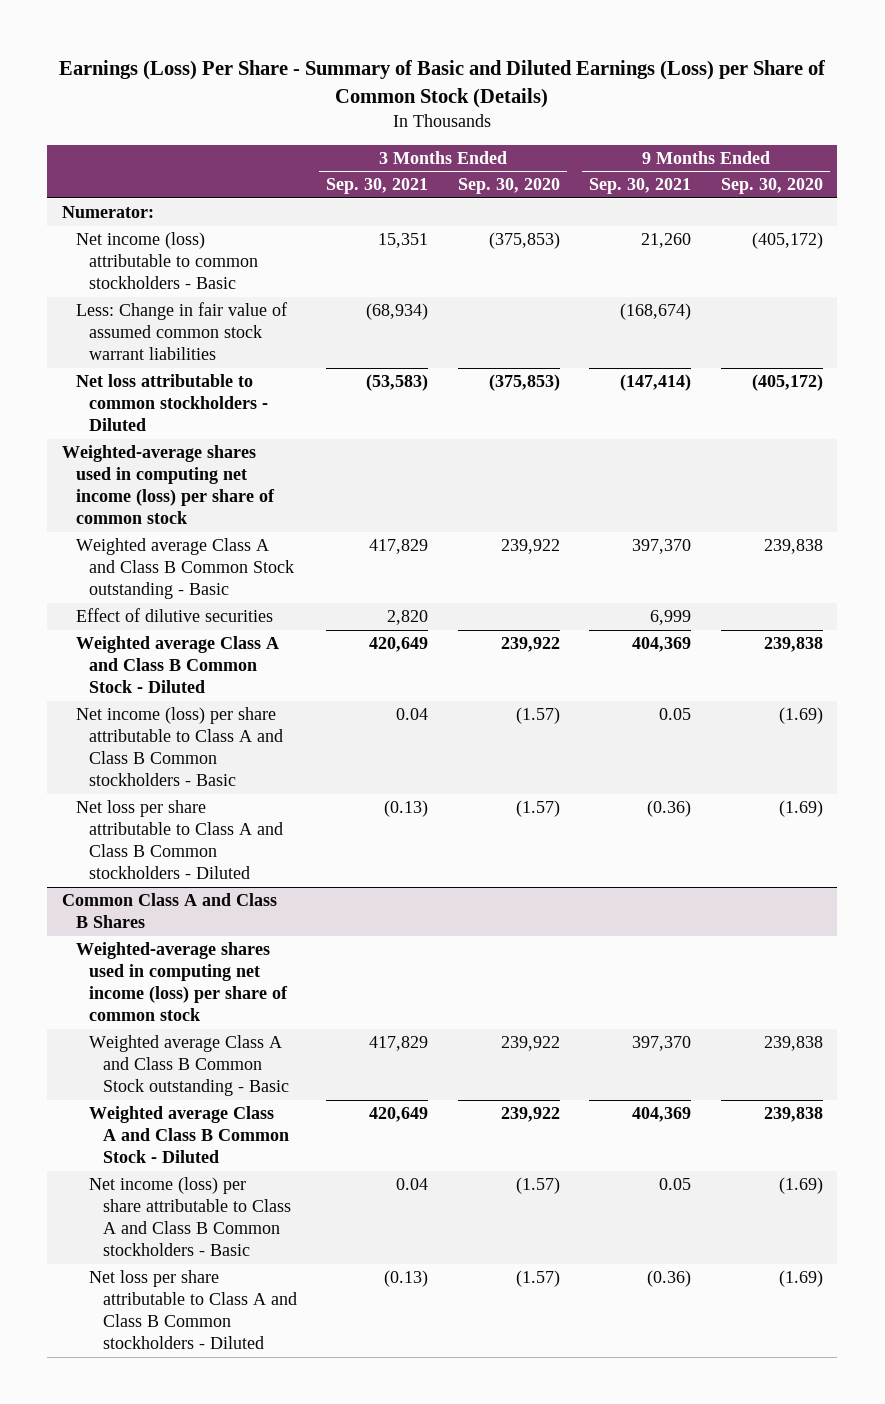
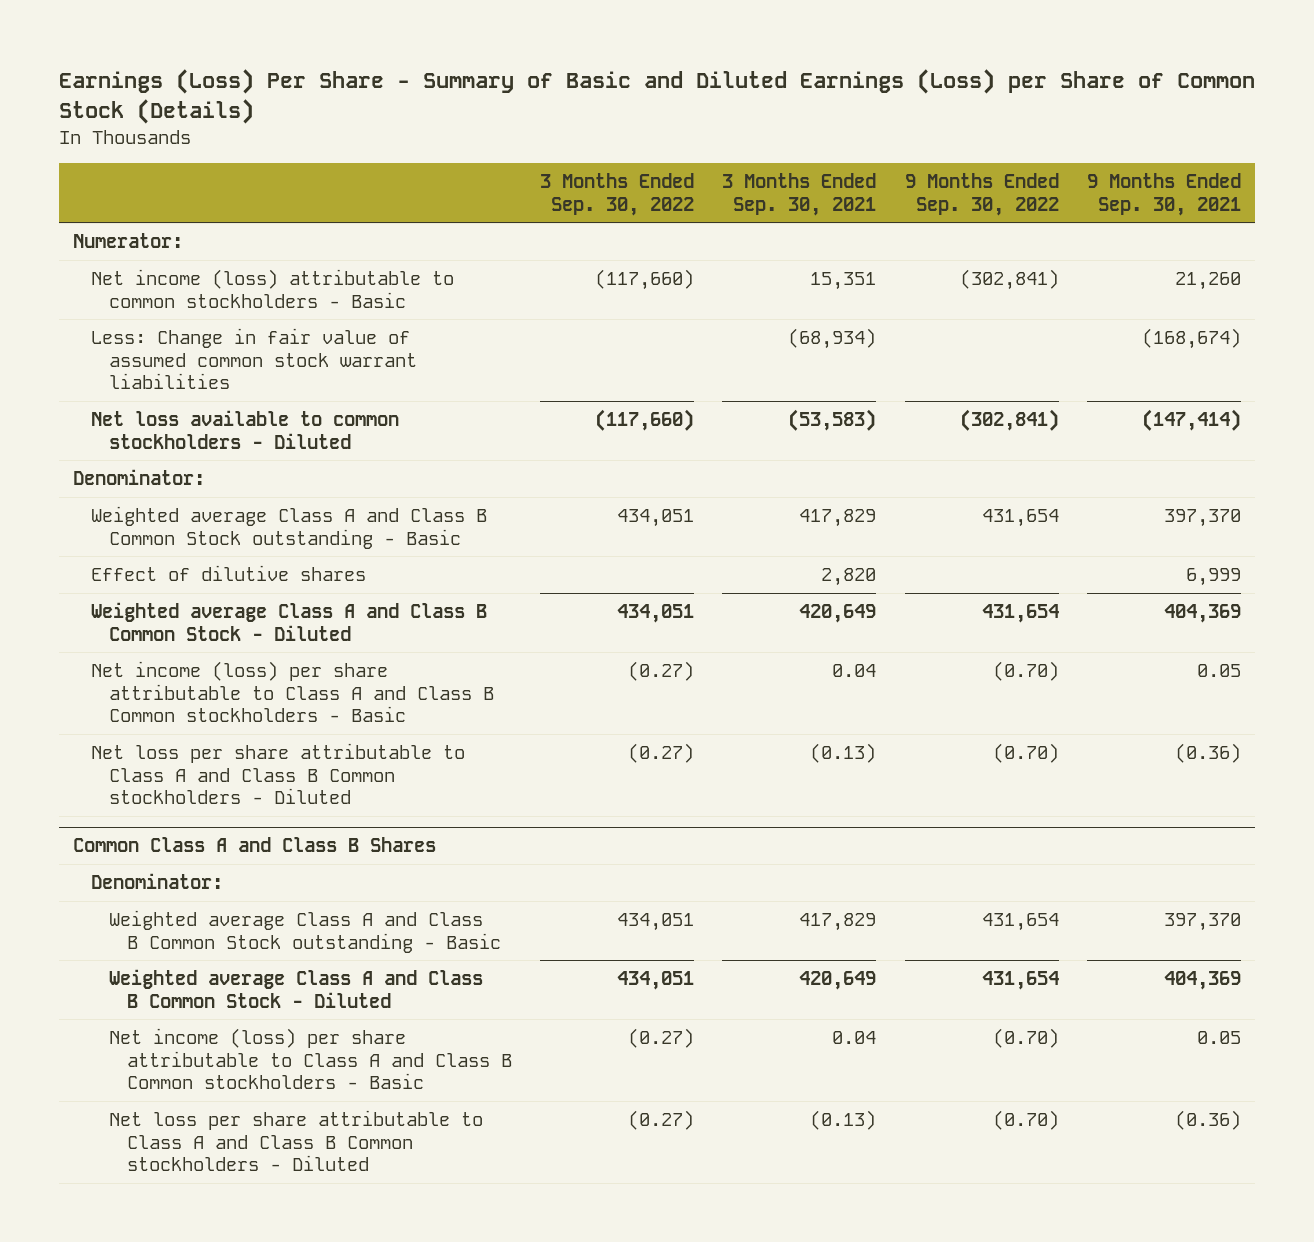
[457,178,560,195] Sep. 30, 2020 -> none
[720,178,823,195] Sep. 30, 2020 -> none
none -> [540,173,695,216] 3 Months Ended Sep. 30, 2022
none -> [904,173,1059,216] 9 Months Ended Sep. 30, 2022
[75,374,269,432] Net loss attributable to common stockholders - Diluted -> [90,409,399,449] Net loss available to common stockholders - Diluted
[62,445,275,525] Weighted-average shares used in computing net income (loss) per share of common stock -> [72,468,205,485] Denominator:
[75,608,273,623] Effect of dilutive securities -> [90,564,366,581] Effect of dilutive shares
[75,942,289,1022] Weighted-average shares used in computing net income (loss) per share of common stock -> [90,872,223,889] Denominator:

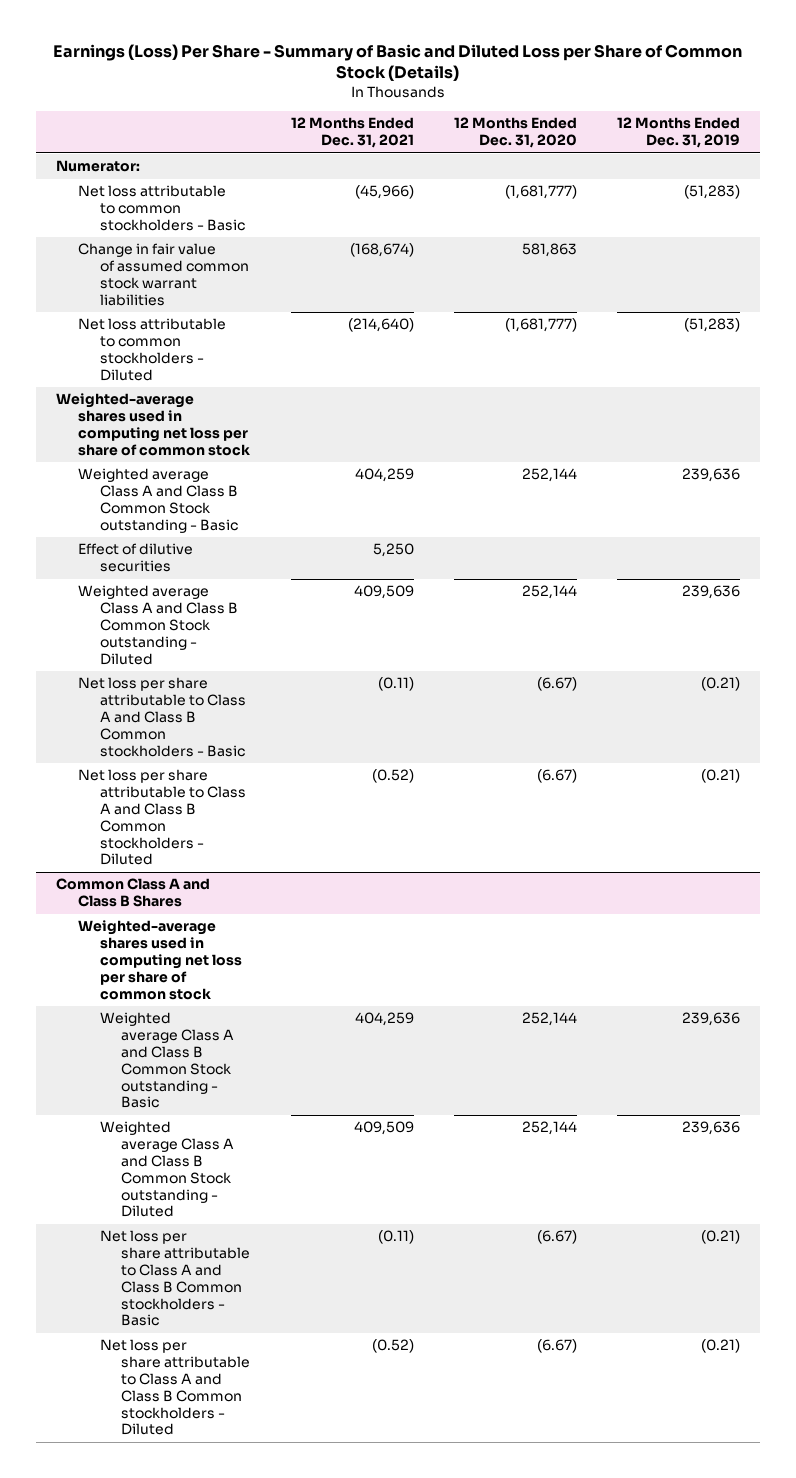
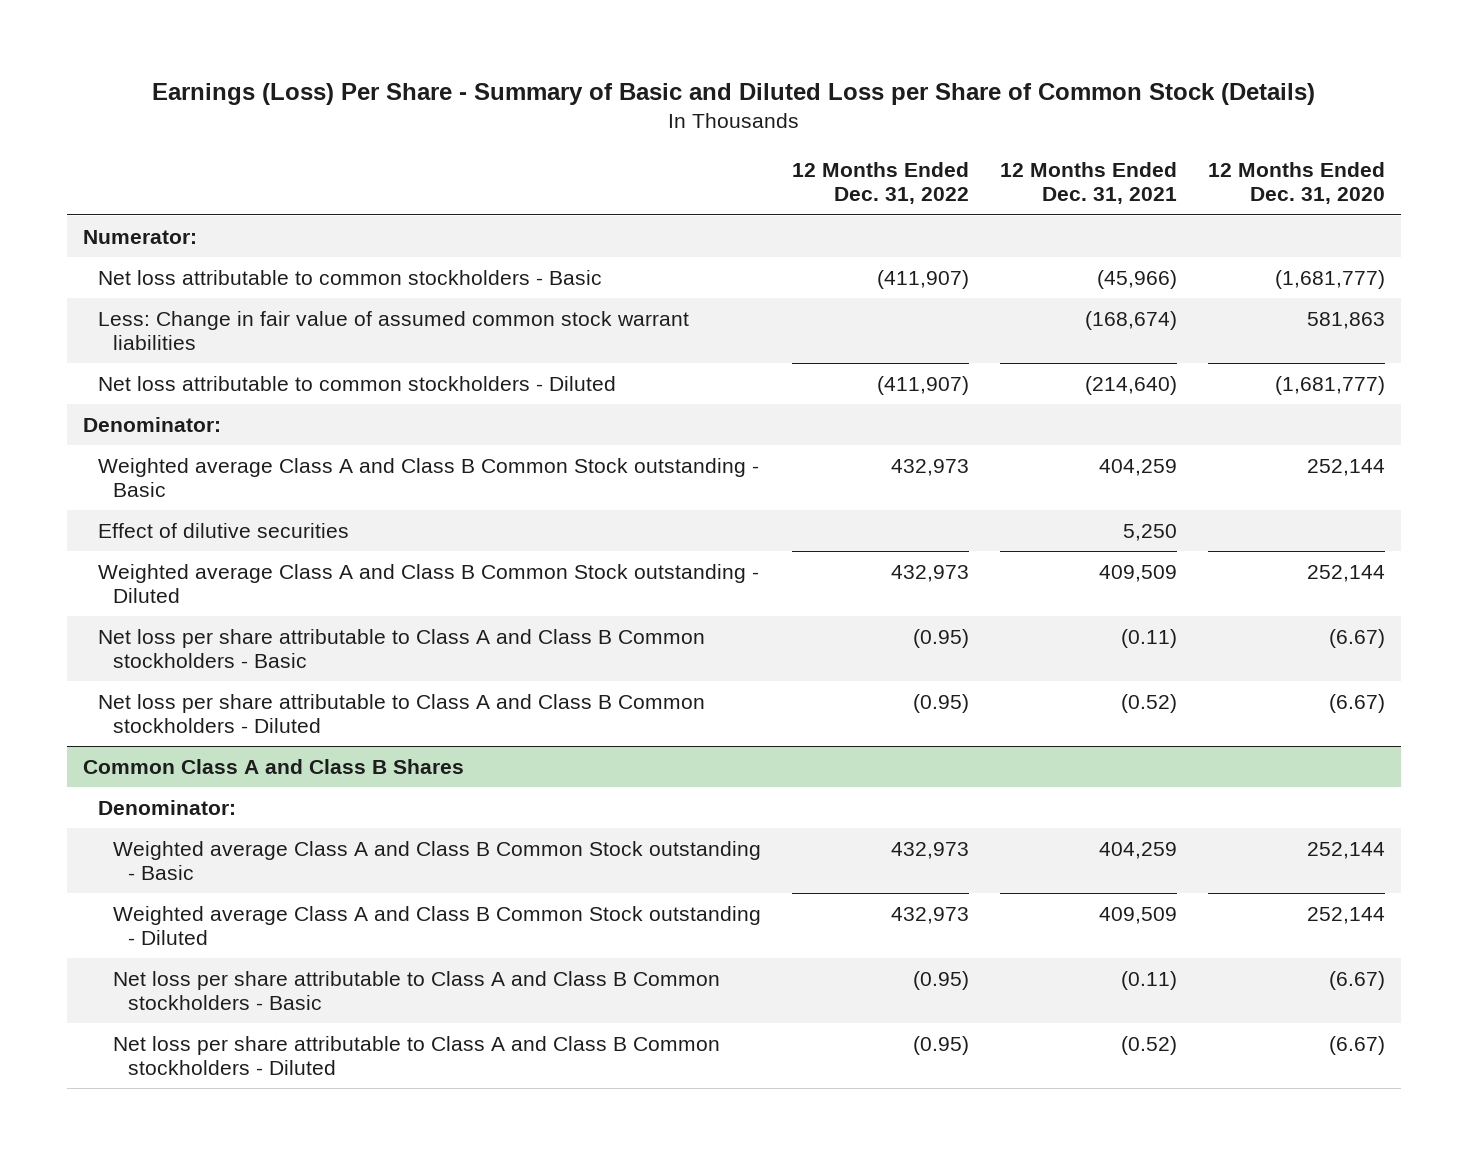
[617,117,741,149] 12 Months Ended Dec. 31, 2019 -> none
none -> [791,161,969,205] 12 Months Ended Dec. 31, 2022
[77,243,249,306] Change in fair value of assumed common stock warrant liabilities -> [97,310,689,351] Less: Change in fair value of assumed common stock warrant liabilities
[55,393,250,456] Weighted-average shares used in computing net loss per share of common stock -> [82,416,221,432] Denominator:
[77,920,242,1000] Weighted-average shares used in computing net loss per share of common stock -> [97,799,236,815] Denominator:

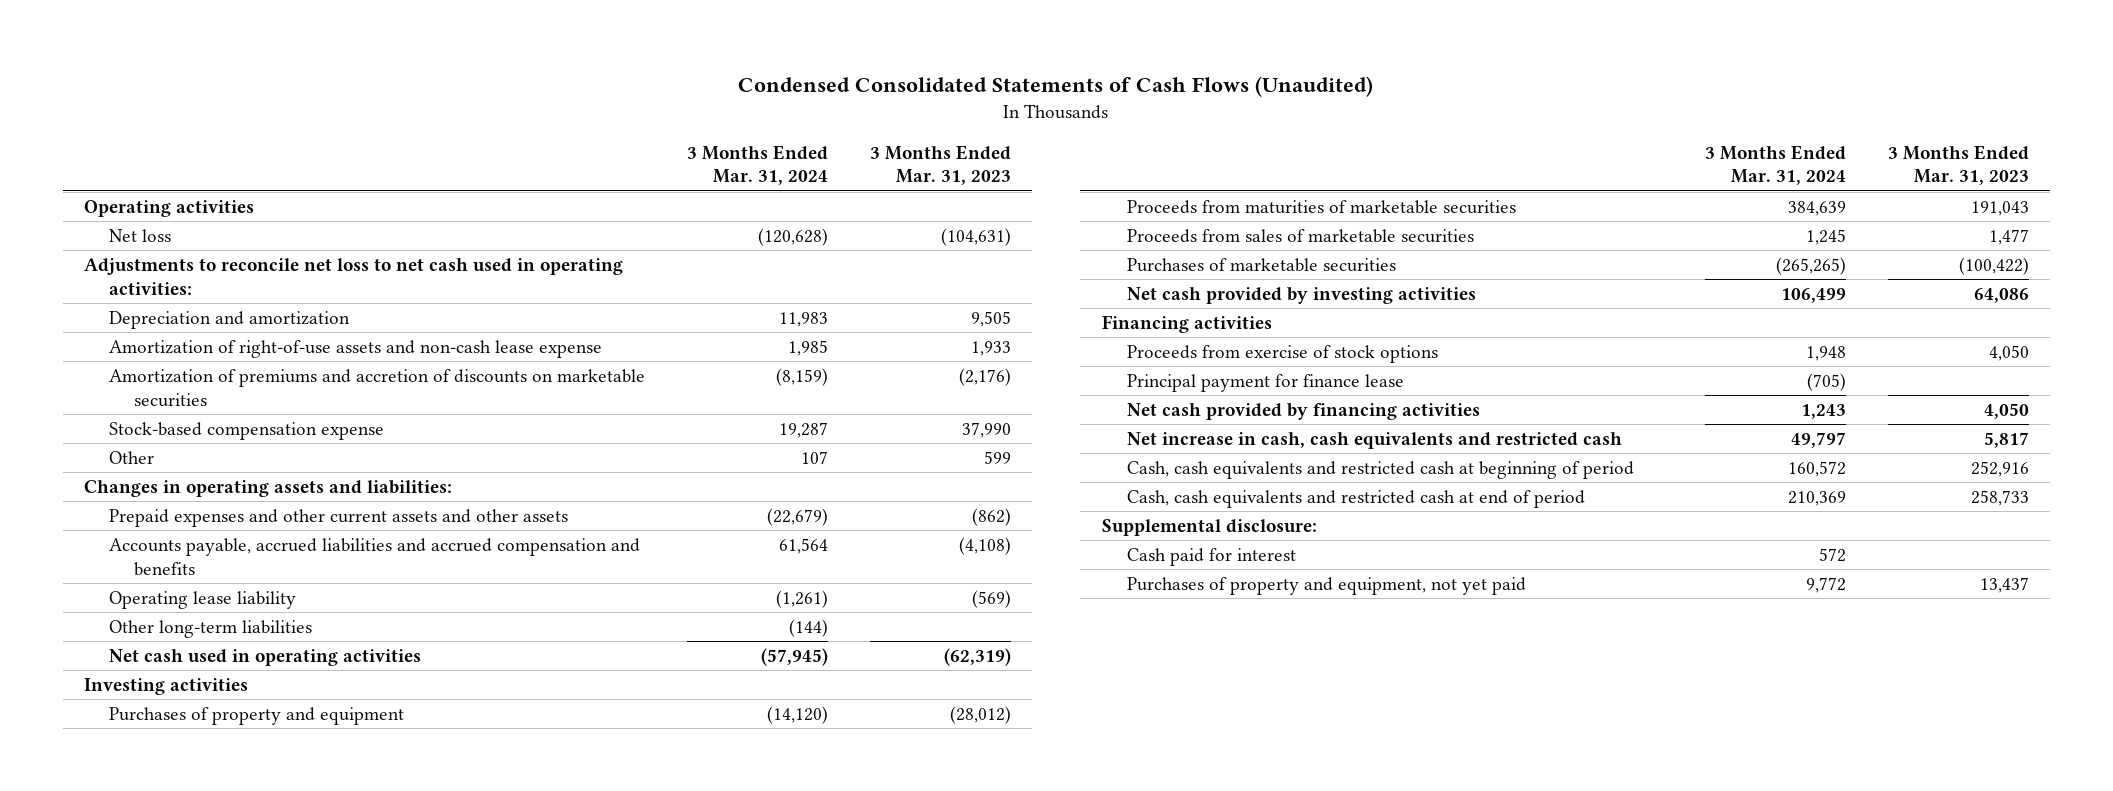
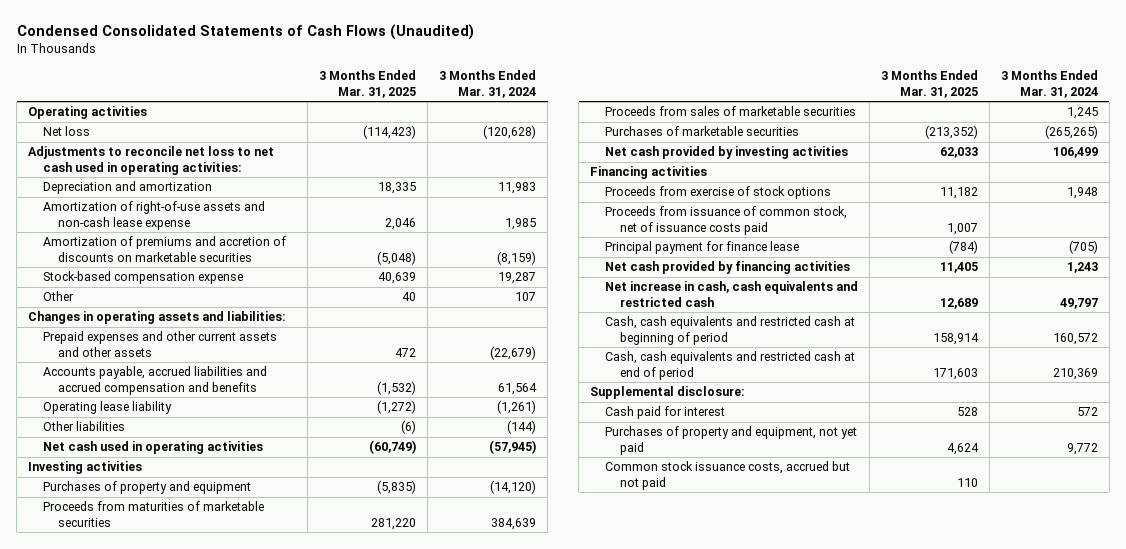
[870,144,1012,186] 3 Months Ended Mar. 31, 2023 -> none
none -> [319,69,417,98] 3 Months Ended Mar. 31, 2025
[108,619,312,638] Other long-term liabilities -> [43,421,126,432] Other liabilities
none -> [604,206,847,235] Proceeds from issuance of common stock, net of issuance costs paid
none -> [604,461,850,490] Common stock issuance costs, accrued but not paid

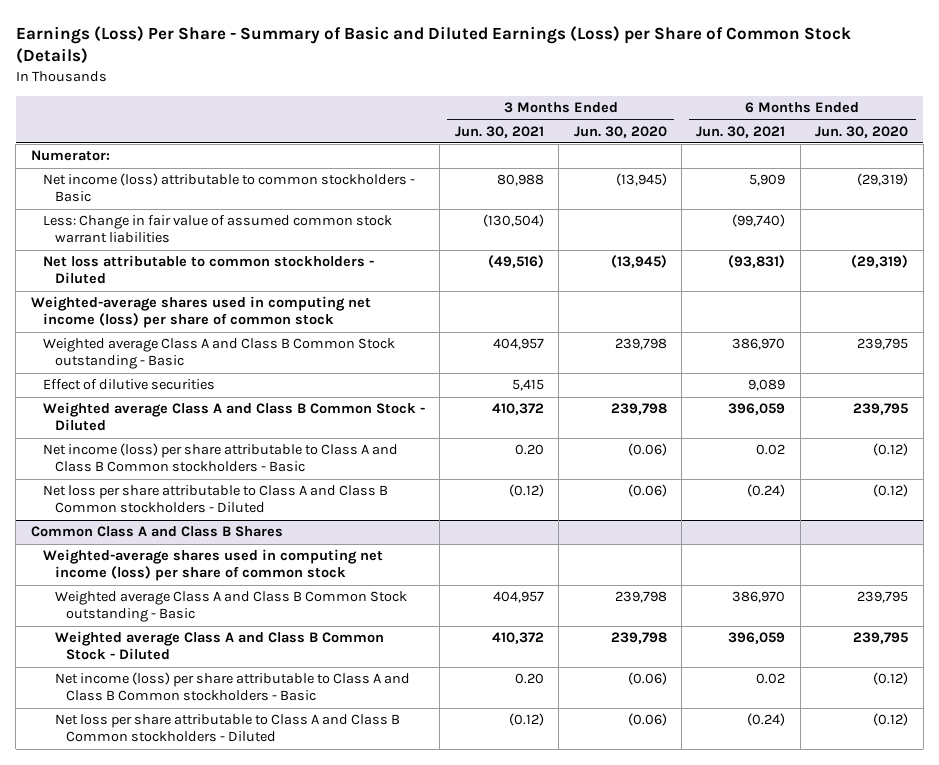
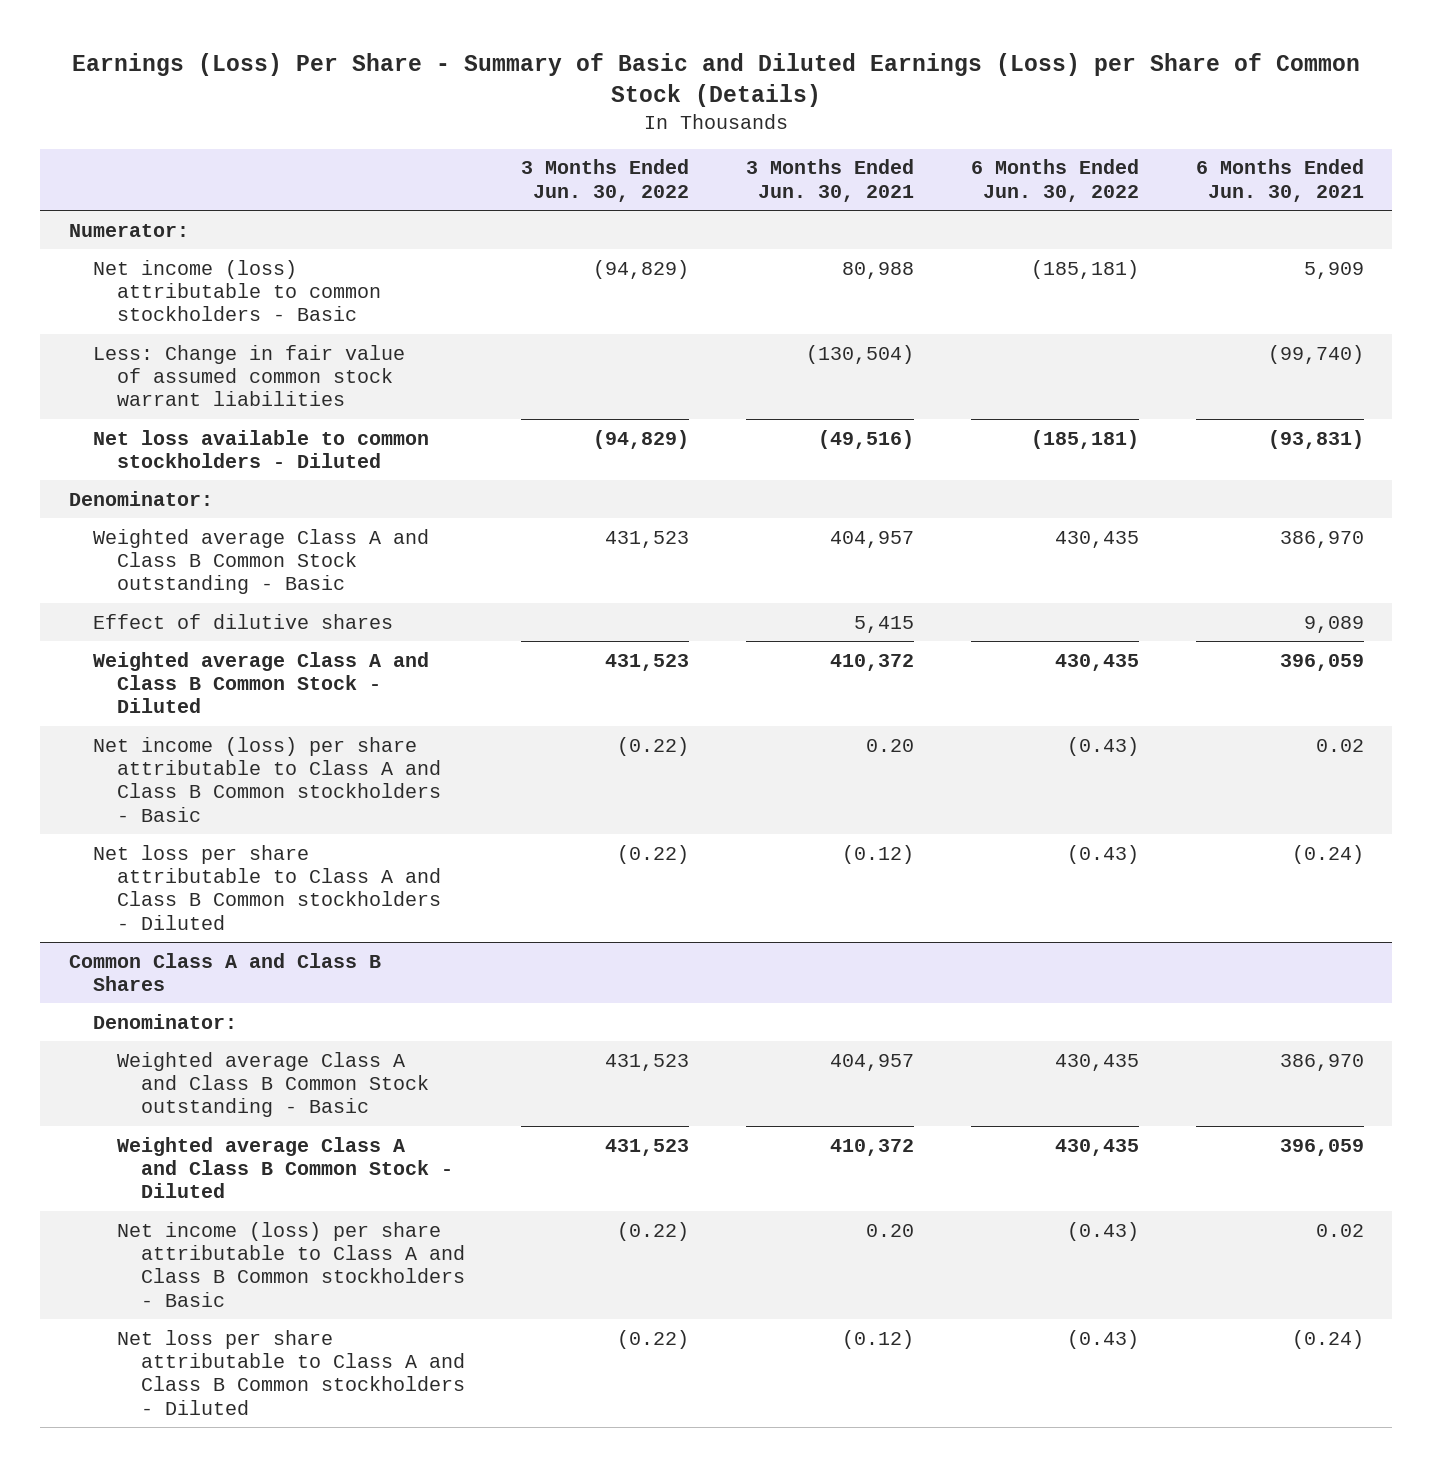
[573,125,667,138] Jun. 30, 2020 -> none
[815,125,909,138] Jun. 30, 2020 -> none
none -> [521,159,690,202] 3 Months Ended Jun. 30, 2022
none -> [970,159,1139,202] 6 Months Ended Jun. 30, 2022
[42,255,374,285] Net loss attributable to common stockholders - Diluted -> [92,429,429,468] Net loss available to common stockholders - Diluted
[30,296,371,329] Weighted-average shares used in computing net income (loss) per share of common stock -> [68,490,213,506] Denominator:
[42,379,215,391] Effect of dilutive securities -> [92,613,393,629] Effect of dilutive shares
[42,549,383,582] Weighted-average shares used in computing net income (loss) per share of common stock -> [92,1013,237,1029] Denominator:

